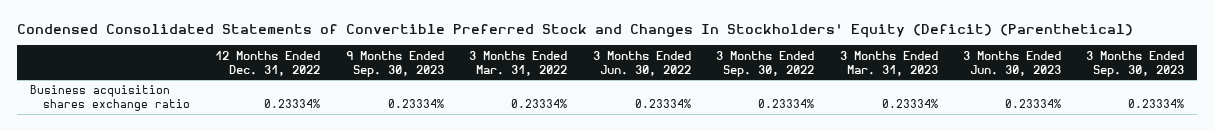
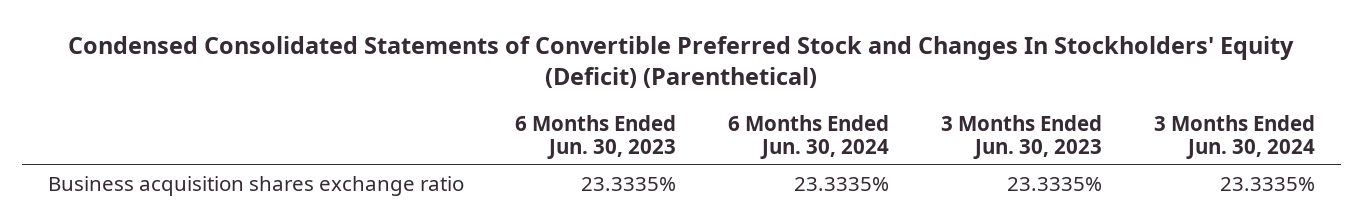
[215,50,321,76] 12 Months Ended Dec. 31, 2022 -> none
[345,50,444,77] 9 Months Ended Sep. 30, 2023 -> none
[469,50,568,76] 3 Months Ended Mar. 31, 2022 -> none
[592,50,691,76] 3 Months Ended Jun. 30, 2022 -> none
[716,50,815,77] 3 Months Ended Sep. 30, 2022 -> none
[839,50,938,76] 3 Months Ended Mar. 31, 2023 -> none
[1086,50,1185,77] 3 Months Ended Sep. 30, 2023 -> none
none -> [515,114,677,160] 6 Months Ended Jun. 30, 2023
none -> [728,114,890,160] 6 Months Ended Jun. 30, 2024
none -> [1153,114,1315,160] 3 Months Ended Jun. 30, 2024
[1005,99,1062,109] 0.23334% -> [1006,177,1102,192] 23.3335%

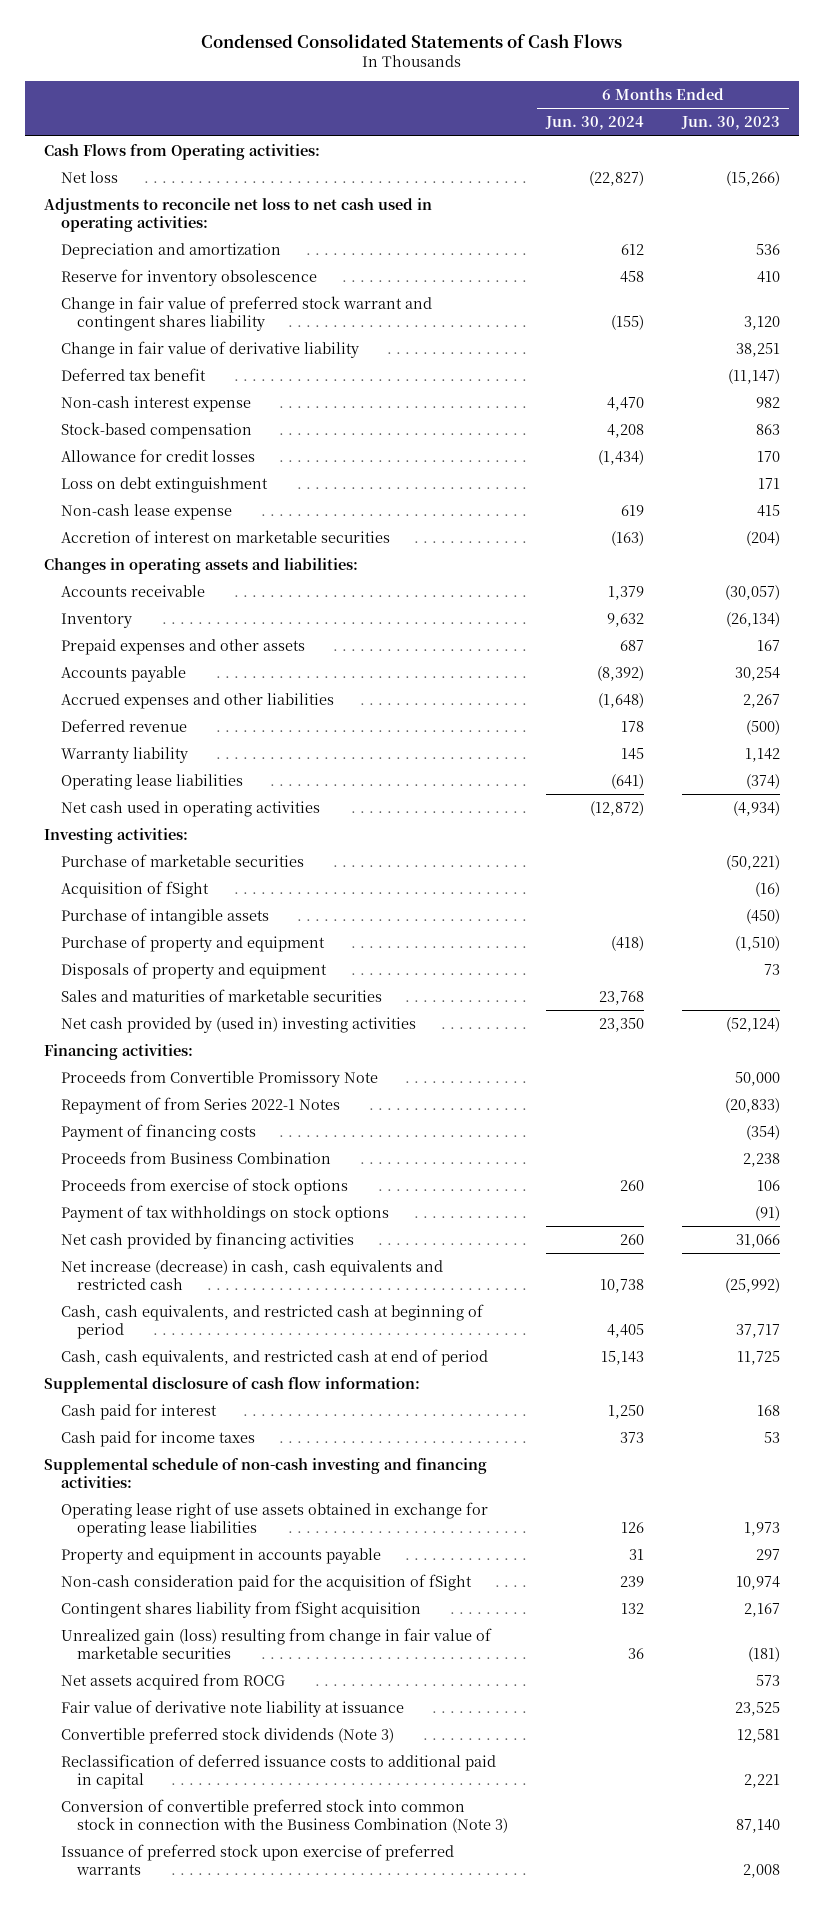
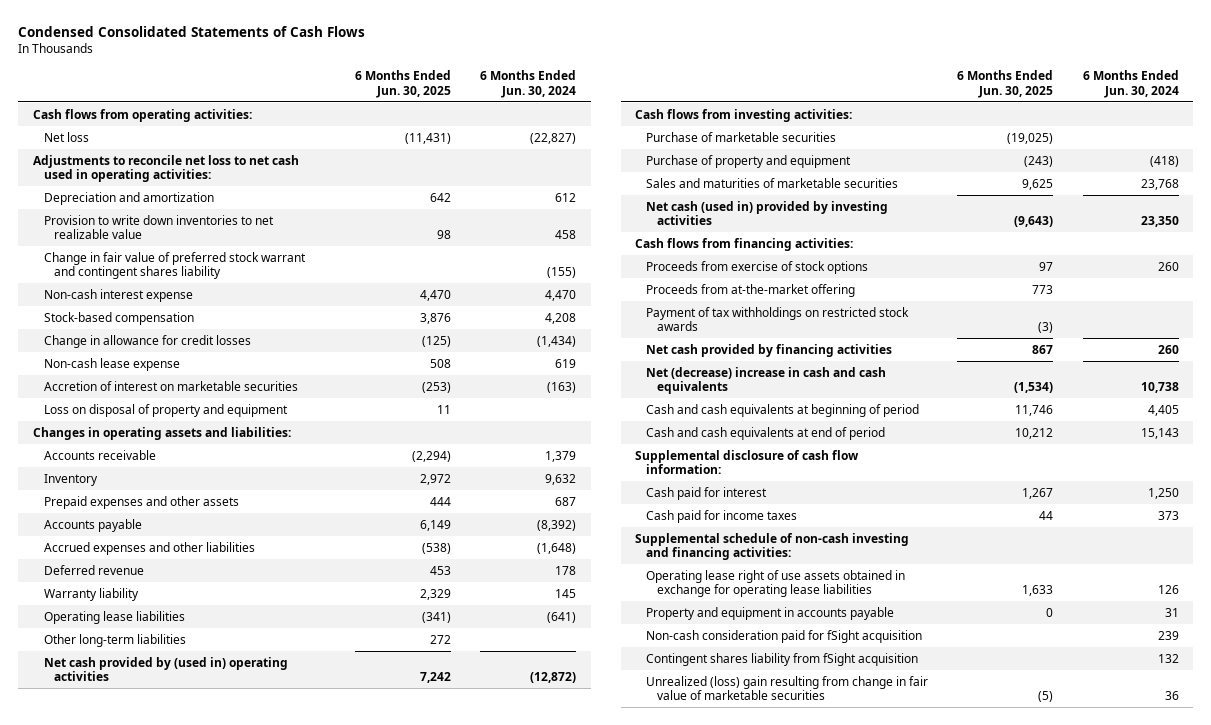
[680,116,780,131] Jun. 30, 2023 -> none
none -> [354,70,451,98] 6 Months Ended Jun. 30, 2025
[43,143,320,160] Cash Flows from Operating activities: -> [32,108,252,122] Cash flows from operating activities:
[60,268,317,286] Reserve for inventory obsolescence -> [43,214,274,239] Provision to write down inventories to net realizable value
[60,340,359,358] Change in fair value of derivative liability -> none
[60,367,206,381] Deferred tax benefit -> none
[60,476,268,493] Loss on debt extinguishment -> none
[60,448,255,462] Allowance for credit losses -> [43,334,251,348] Change in allowance for credit losses
none -> [43,403,288,417] Loss on disposal of property and equipment
none -> [43,633,186,647] Other long-term liabilities
[60,800,320,817] Net cash used in operating activities -> [43,656,288,681] Net cash provided by (used in) operating activities
[43,827,188,844] Investing activities: -> [635,108,853,122] Cash flows from investing activities:
[60,880,209,898] Acquisition of fSight -> none
[60,907,269,925] Purchase of intangible assets -> none
[60,961,327,979] Disposals of property and equipment -> none
[60,1069,378,1087] Proceeds from Convertible Promissory Note -> none
[60,1096,340,1114] Repayment of from Series 2022-1 Notes -> none
[60,1123,256,1141] Payment of financing costs -> none
[60,1150,331,1164] Proceeds from Business Combination -> none
[60,1016,416,1033] Net cash provided by (used in) investing activities -> [646,200,889,225] Net cash (used in) provided by investing activities
[43,1043,193,1060] Financing activities: -> [635,237,854,251] Cash flows from financing activities:
none -> [646,283,856,297] Proceeds from at-the-market offering
[60,1204,389,1222] Payment of tax withholdings on stock options -> [646,306,910,331] Payment of tax withholdings on restricted stock awards
[60,1259,443,1291] Net increase (decrease) in cash, cash equivalents and restricted cash -> [646,366,887,394] Net (decrease) increase in cash and cash equivalents
[60,1303,484,1340] Cash, cash equivalents, and restricted cash at beginning of period -> [646,403,920,417] Cash and cash equivalents at beginning of period
[60,1348,488,1366] Cash, cash equivalents, and restricted cash at end of period -> [646,426,886,440] Cash and cash equivalents at end of period
[60,1573,472,1591] Non-cash consideration paid for the acquisition of fSight -> [646,629,923,643] Non-cash consideration paid for fSight acquisition
[60,1672,285,1690] Net assets acquired from ROCG -> none
[60,1699,404,1717] Fair value of derivative note liability at issuance -> none
[60,1726,394,1744] Convertible preferred stock dividends (Note 3) -> none
[60,1753,496,1790] Reclassification of deferred issuance costs to additional paid in capital -> none
[60,1798,509,1834] Conversion of convertible preferred stock into common stock in connection with the Business Combination (Note 3) -> none
[60,1843,454,1876] Issuance of preferred stock upon exercise of preferred warrants -> none
[60,1627,492,1660] Unrealized gain (loss) resulting from change in fair value of marketable securities -> [646,675,929,700] Unrealized (loss) gain resulting from change in fair value of marketable securities

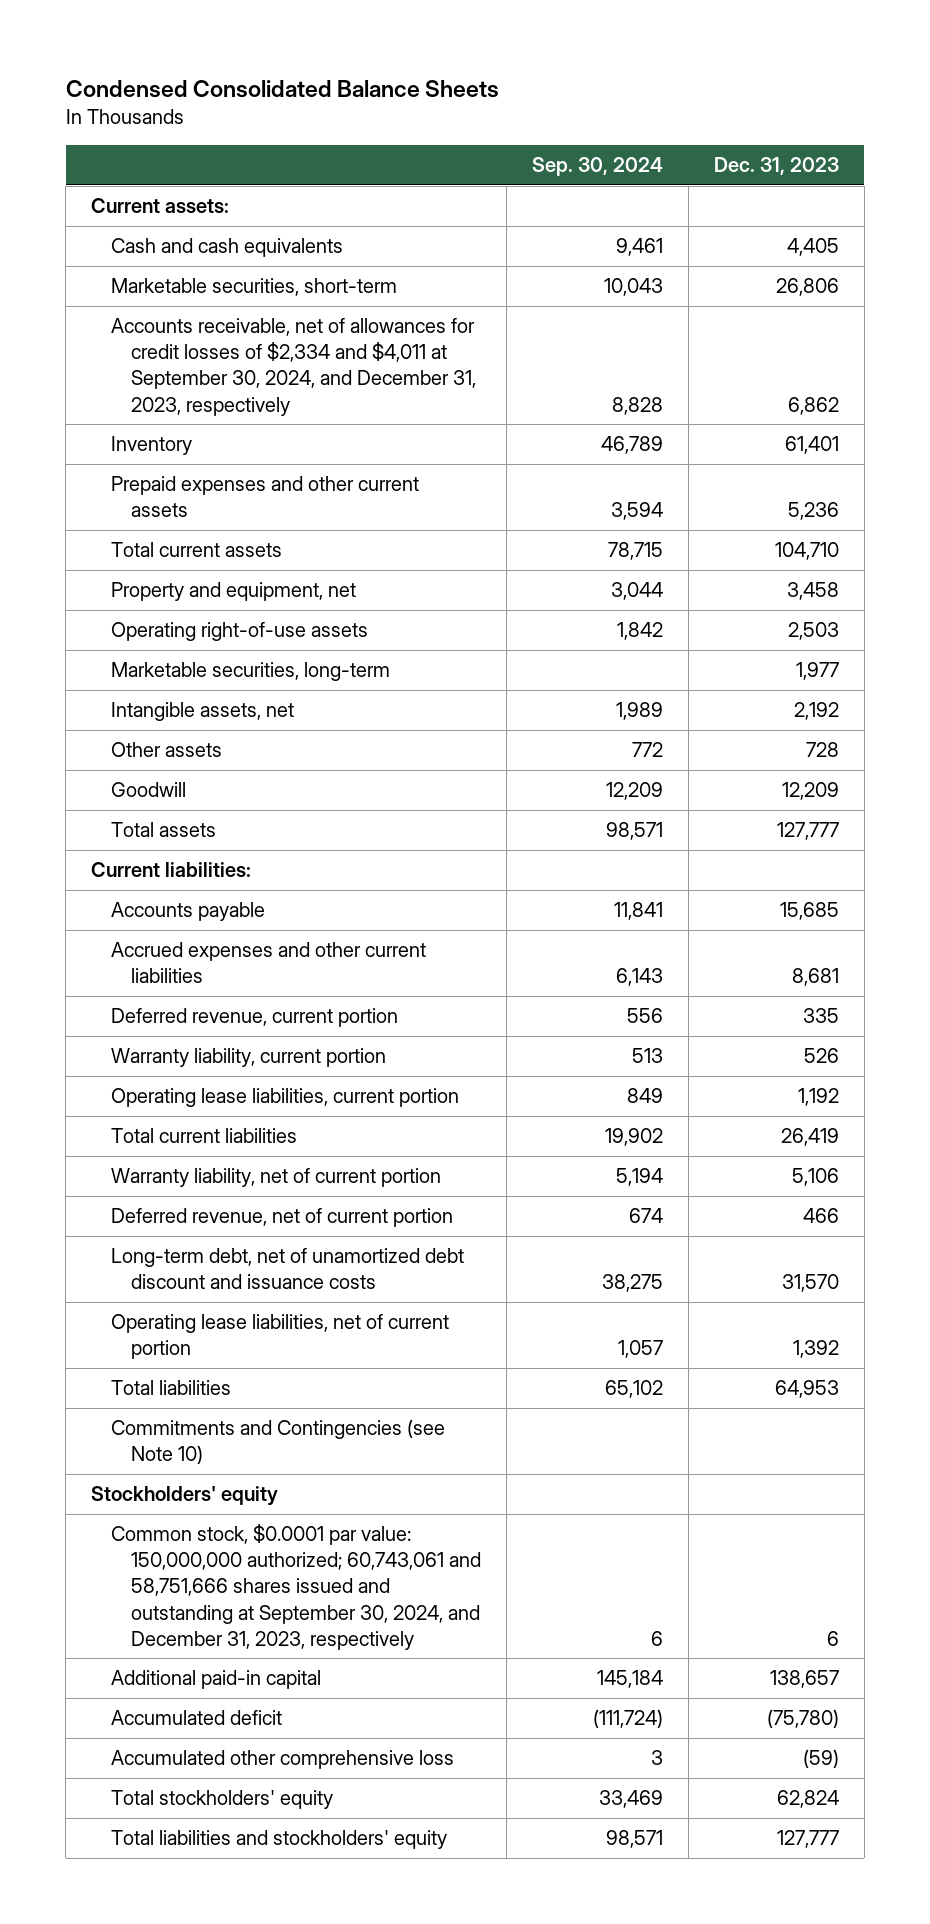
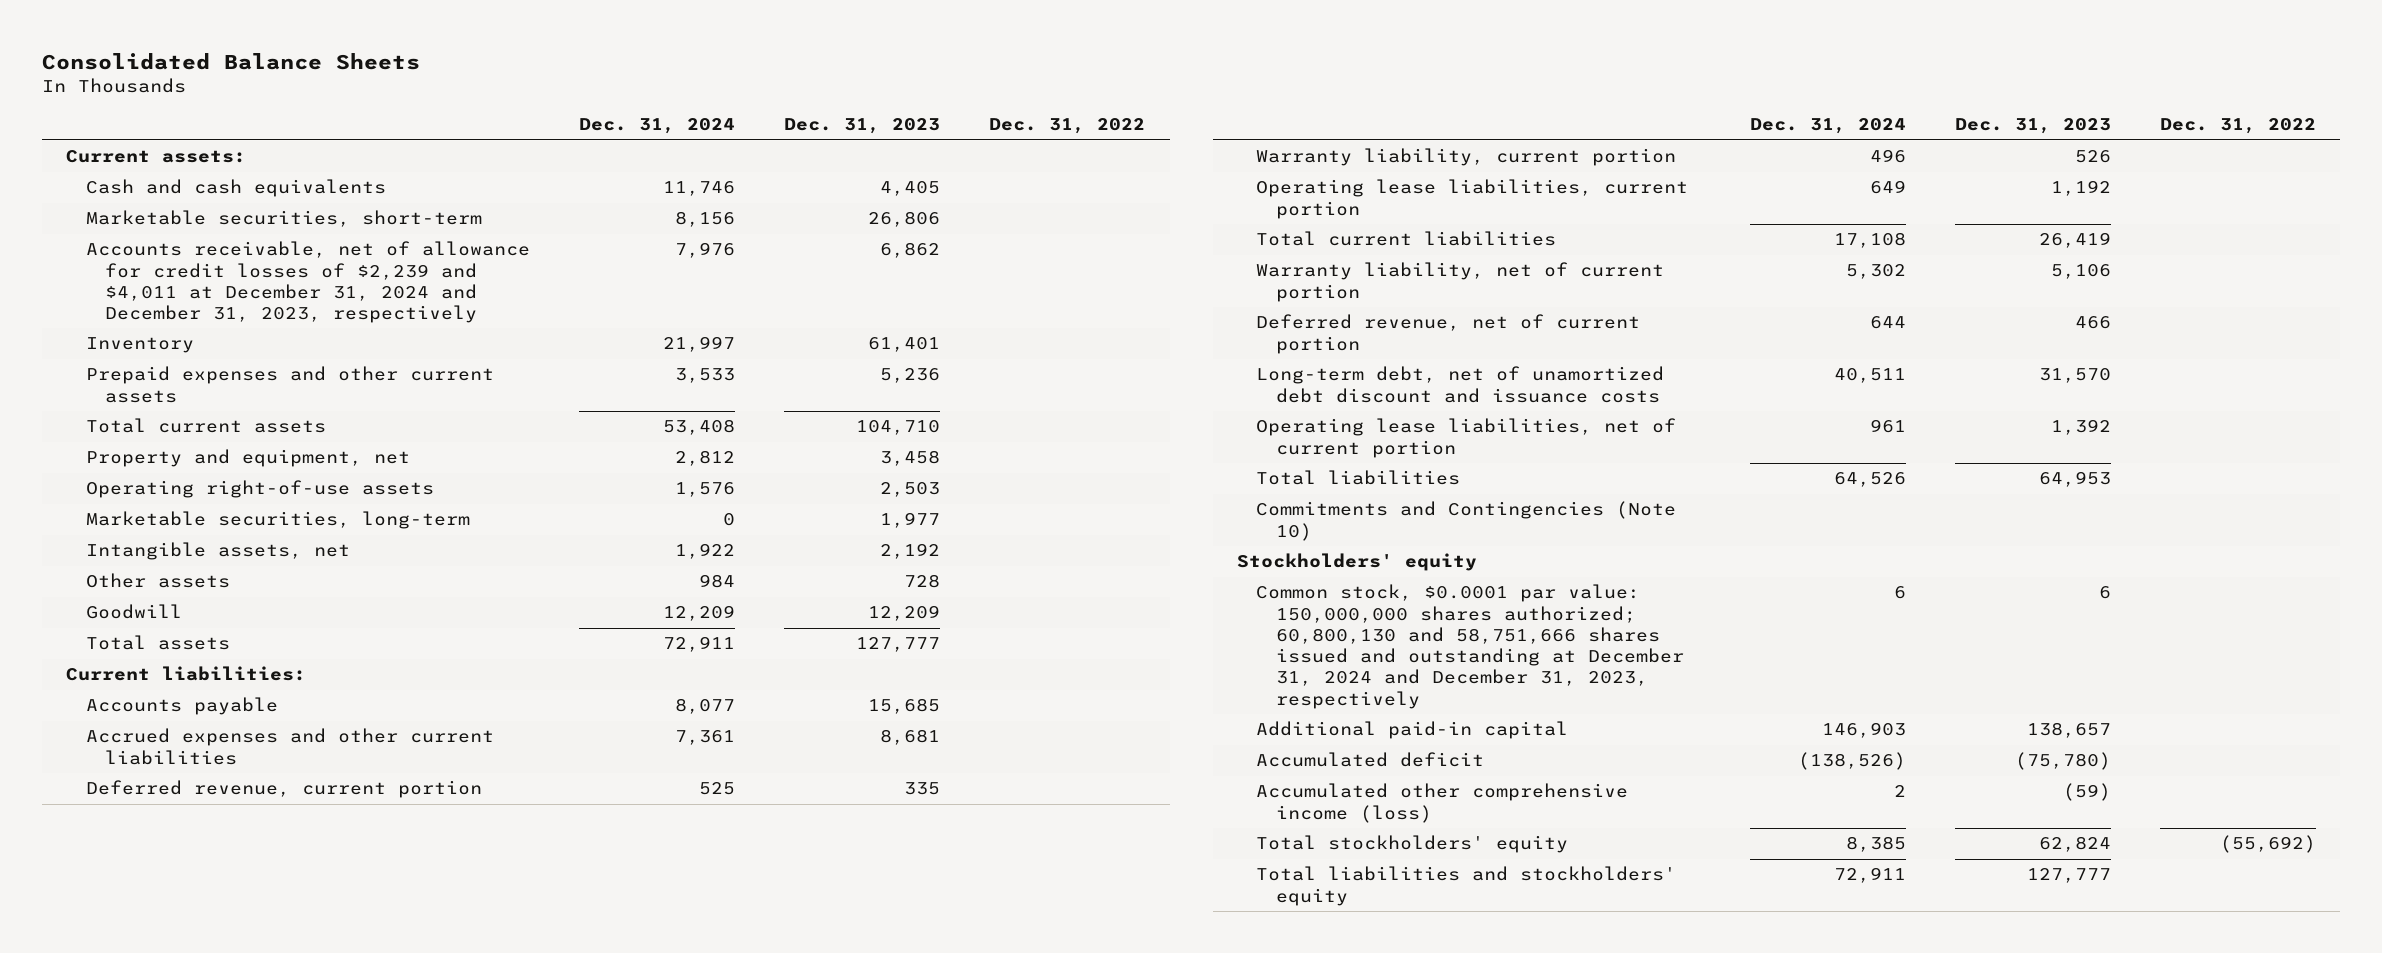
[65,80,499,99] Condensed Consolidated Balance Sheets -> [41,52,420,70] Consolidated Balance Sheets
[532,156,664,176] Sep. 30, 2024 -> none
none -> [578,118,735,135] Dec. 31, 2024
none -> [988,118,1145,135] Dec. 31, 2022
[111,318,477,416] Accounts receivable, net of allowances for credit losses of $2,334 and $4,011 at September 30, 2024, and December 31, 2023, respectively -> [85,241,530,324] Accounts receivable, net of allowance for credit losses of $2,239 and $4,011 at December 31, 2024 and December 31, 2023, respectively
[111,1419,446,1465] Commitments and Contingencies (see Note 10) -> [1256,501,1677,541] Commitments and Contingencies (Note 10)
[111,1524,482,1650] Common stock, $0.0001 par value: 150,000,000 authorized; 60,743,061 and 58,751,666 shares issued and outstanding at September 30, 2024, and December 31, 2023, respectively -> [1256,584,1684,709] Common stock, $0.0001 par value: 150,000,000 shares authorized; 60,800,130 and 58,751,666 shares issued and outstanding at December 31, 2024 and December 31, 2023, respectively
[111,1750,455,1770] Accumulated other comprehensive loss -> [1256,783,1629,823] Accumulated other comprehensive income (loss)

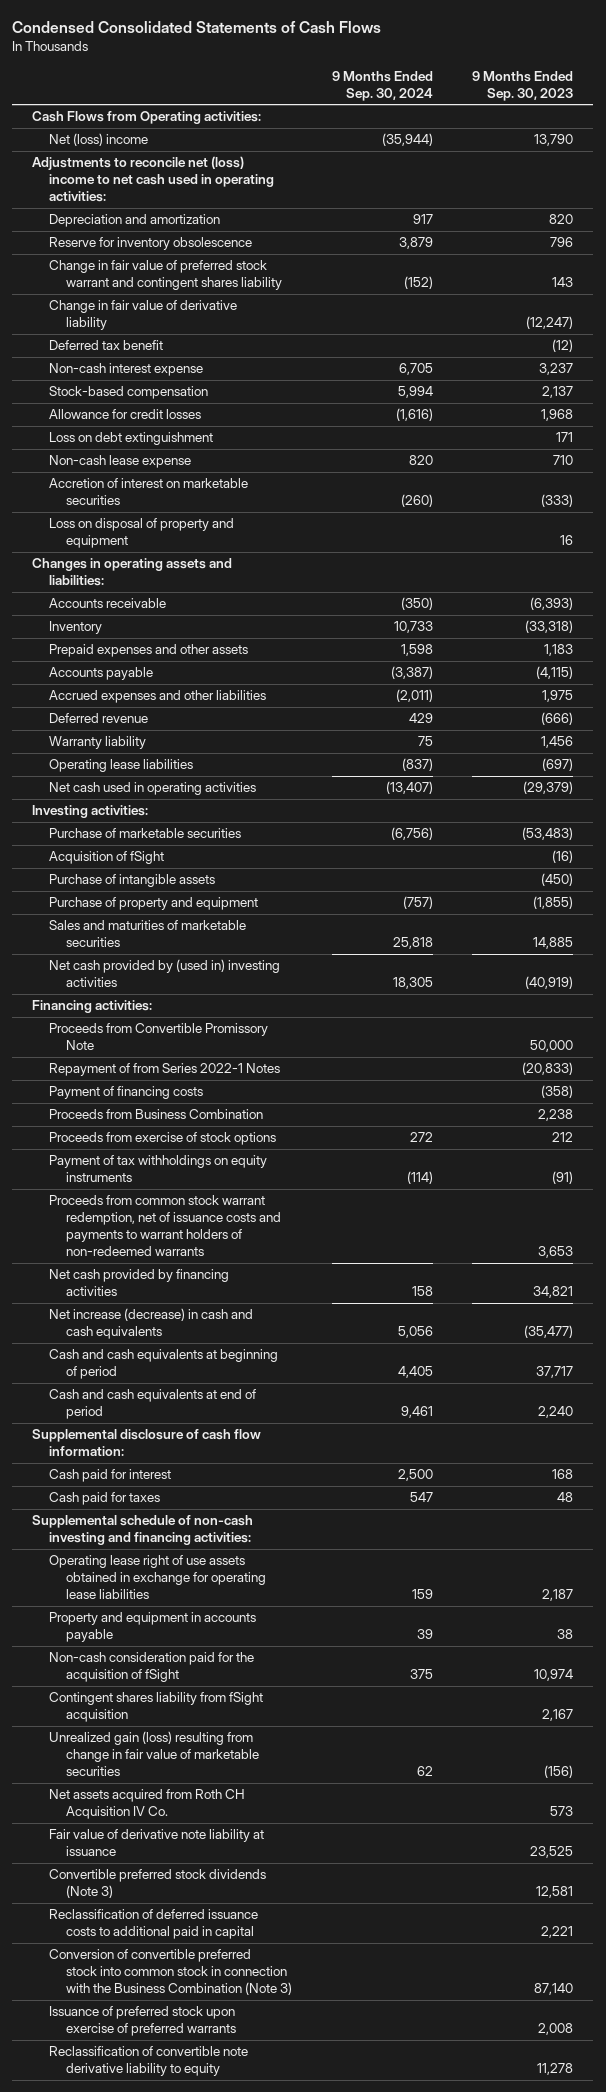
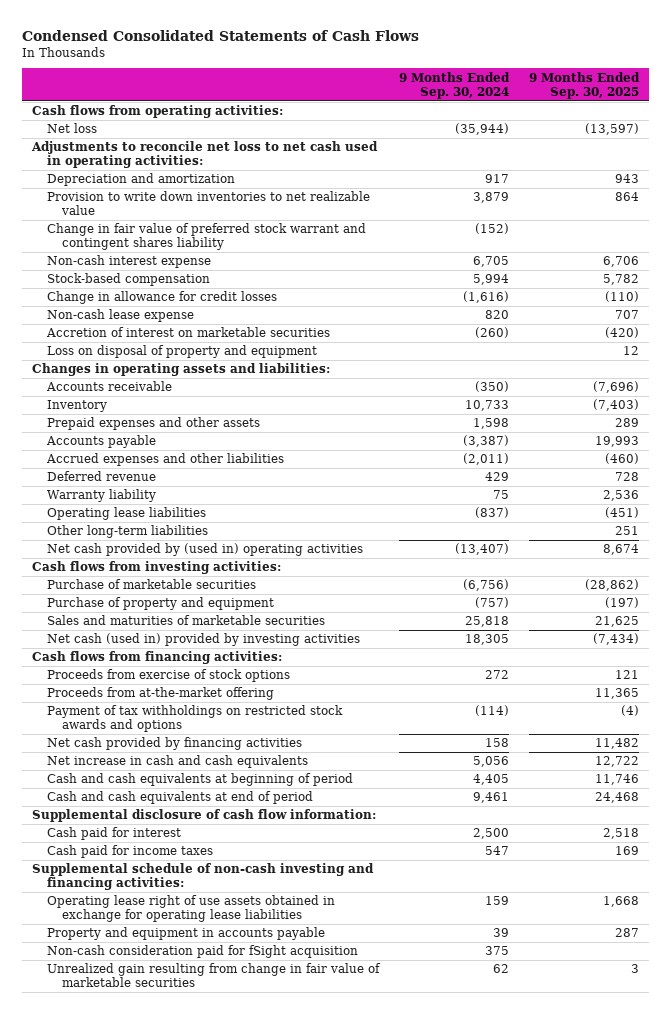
[472,70,574,101] 9 Months Ended Sep. 30, 2023 -> none
none -> [529,71,641,99] 9 Months Ended Sep. 30, 2025
[32,111,262,125] Cash Flows from Operating activities: -> [32,105,284,119] Cash flows from operating activities:
[49,133,149,147] Net (loss) income -> [47,123,98,134] Net loss
[32,156,275,203] Adjustments to reconcile net (loss) income to net cash used in operating activities: -> [31,141,379,169] Adjustments to reconcile net loss to net cash used in operating activities:
[49,237,253,251] Reserve for inventory obsolescence -> [47,191,371,216] Provision to write down inventories to net realizable value
[49,300,238,331] Change in fair value of derivative liability -> none
[49,340,164,351] Deferred tax benefit -> none
[49,432,214,446] Loss on debt extinguishment -> none
[49,409,202,420] Allowance for credit losses -> [47,291,278,305] Change in allowance for credit losses
none -> [47,525,209,539] Other long-term liabilities
[49,782,257,796] Net cash used in operating activities -> [47,543,364,557] Net cash provided by (used in) operating activities
[32,805,149,819] Investing activities: -> [32,561,282,575] Cash flows from investing activities:
[49,851,165,865] Acquisition of fSight -> none
[49,874,216,888] Purchase of intangible assets -> none
[49,1023,269,1051] Proceeds from Convertible Promissory Note -> none
[49,1063,281,1077] Repayment of from Series 2022-1 Notes -> none
[49,1086,204,1100] Payment of financing costs -> none
[49,1109,264,1120] Proceeds from Business Combination -> none
[49,959,281,988] Net cash provided by (used in) investing activities -> [47,633,361,647] Net cash (used in) provided by investing activities
[32,1000,153,1014] Financing activities: -> [32,651,283,665] Cash flows from financing activities:
[49,1195,281,1256] Proceeds from common stock warrant redemption, net of issuance costs and payments to warrant holders of non-redeemed warrants -> none
none -> [47,687,275,701] Proceeds from at-the-market offering
[49,1155,268,1183] Payment of tax withholdings on equity instruments -> [47,705,344,733] Payment of tax withholdings on restricted stock awards and options
[49,1308,254,1340] Net increase (decrease) in cash and cash equivalents -> [47,755,309,769] Net increase in cash and cash equivalents
[49,1492,161,1506] Cash paid for taxes -> [47,845,214,859] Cash paid for income taxes
[49,1692,264,1723] Contingent shares liability from fSight acquisition -> none
[49,1789,246,1820] Net assets acquired from Roth CH Acquisition IV Co. -> none
[49,1829,265,1857] Fair value of derivative note liability at issuance -> none
[49,1869,267,1899] Convertible preferred stock dividends (Note 3) -> none
[49,1909,259,1940] Reclassification of deferred issuance costs to additional paid in capital -> none
[49,1949,292,1996] Conversion of convertible preferred stock into common stock in connection with the Business Combination (Note 3) -> none
[49,2006,236,2037] Issuance of preferred stock upon exercise of preferred warrants -> none
[49,2046,249,2077] Reclassification of convertible note derivative liability to equity -> none
[49,1652,255,1683] Non-cash consideration paid for the acquisition of fSight -> [47,945,359,959] Non-cash consideration paid for fSight acquisition
[49,1731,259,1777] Unrealized gain (loss) resulting from change in fair value of marketable securities -> [47,963,382,988] Unrealized gain resulting from change in fair value of marketable securities

